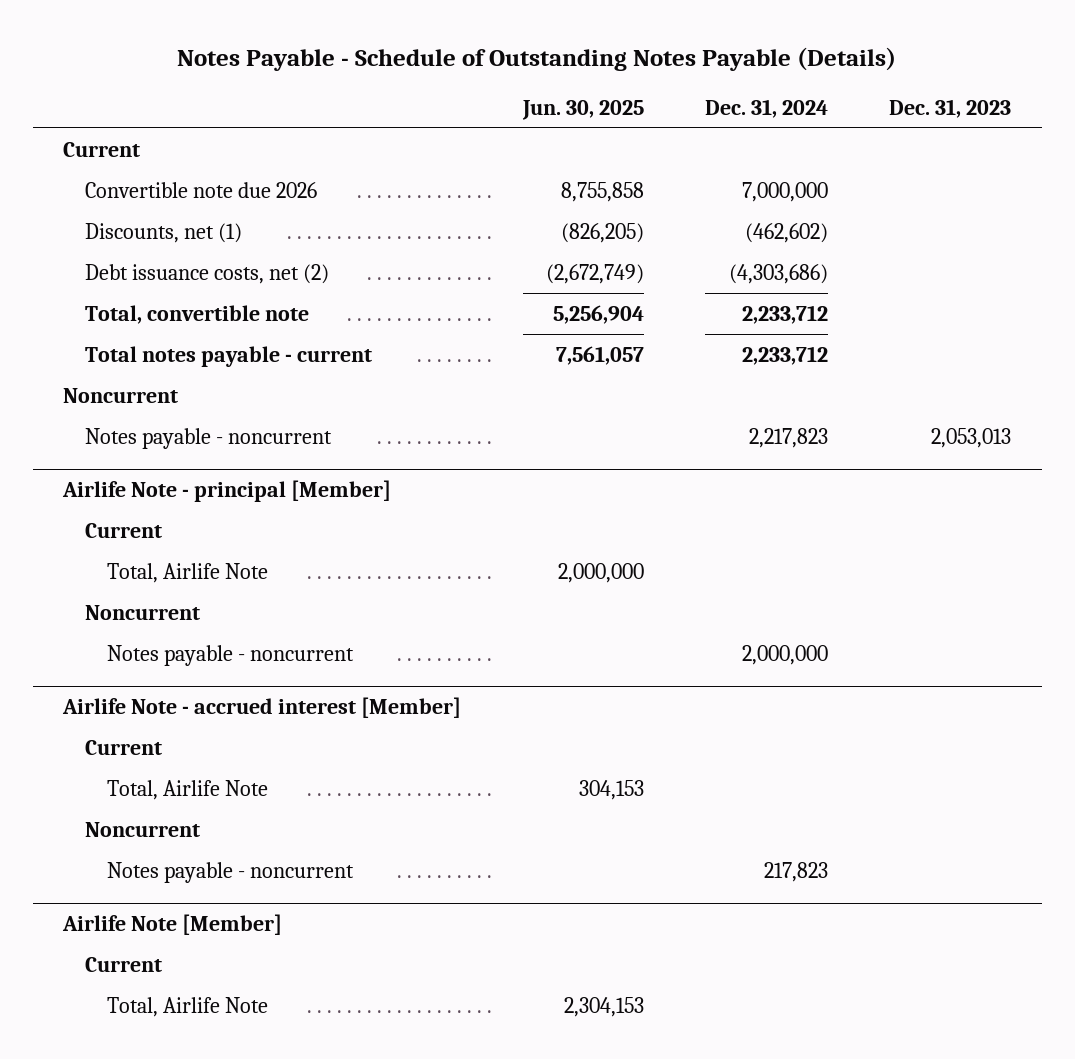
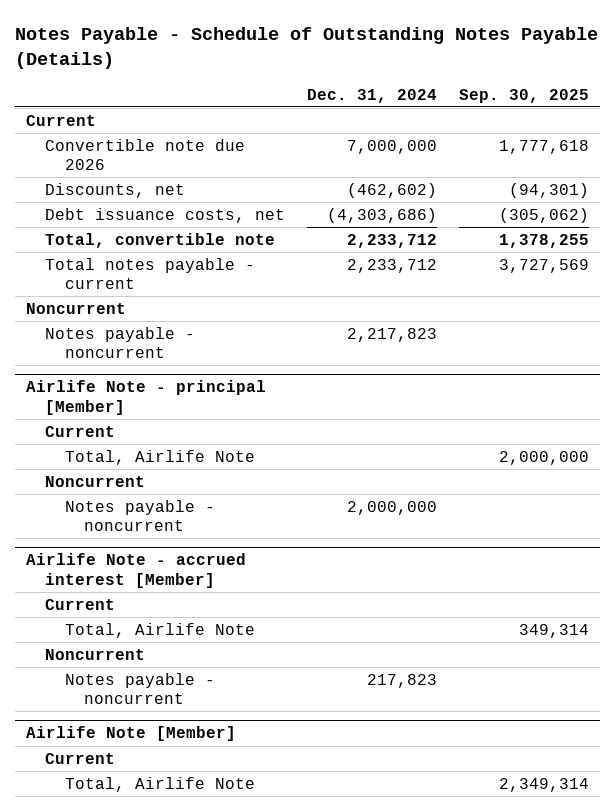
[521,99,644,120] Jun. 30, 2025 -> none
[889,98,1012,118] Dec. 31, 2023 -> none
none -> [459,88,590,103] Sep. 30, 2025
[85,222,243,243] Discounts, net (1) -> [45,182,186,198] Discounts, net
[85,263,330,284] Debt issuance costs, net (2) -> [45,207,286,223] Debt issuance costs, net

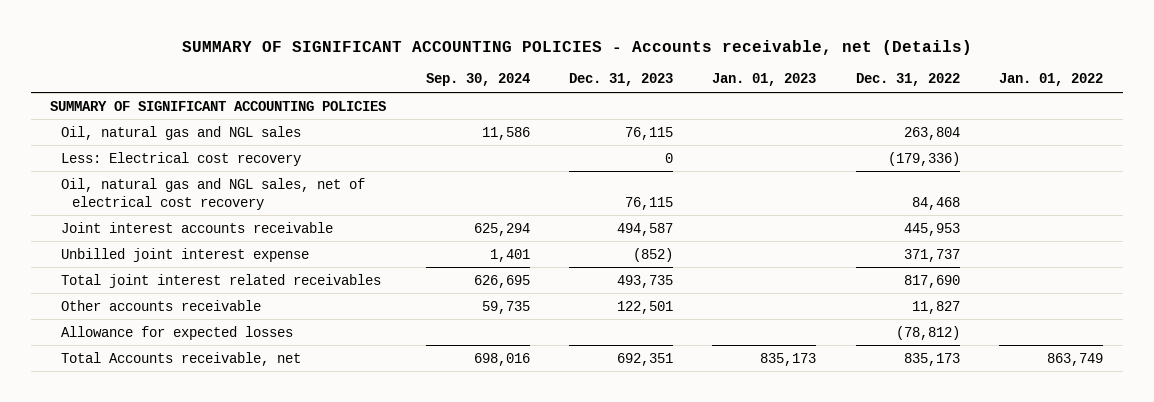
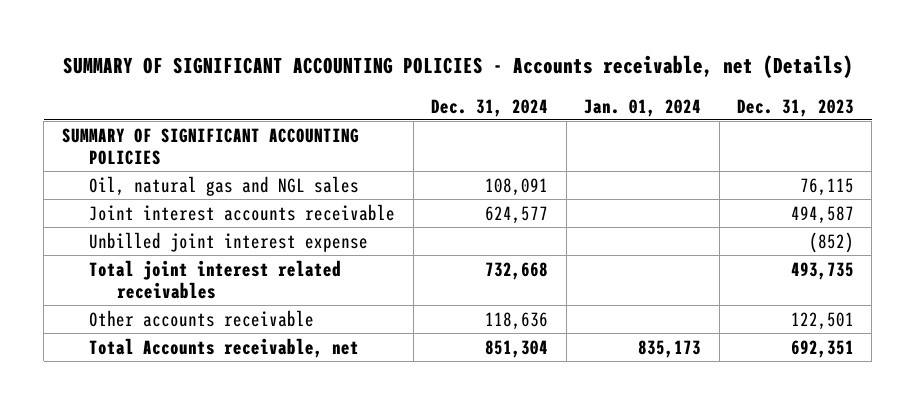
[425,73,530,87] Sep. 30, 2024 -> none
[712,73,817,87] Jan. 01, 2023 -> none
[855,73,960,87] Dec. 31, 2022 -> none
[999,73,1104,87] Jan. 01, 2022 -> none
none -> [431,98,549,117] Dec. 31, 2024
none -> [584,98,702,117] Jan. 01, 2024
[60,151,301,166] Less: Electrical cost recovery -> none
[60,177,365,210] Oil, natural gas and NGL sales, net of electrical cost recovery -> none
[60,325,293,340] Allowance for expected losses -> none

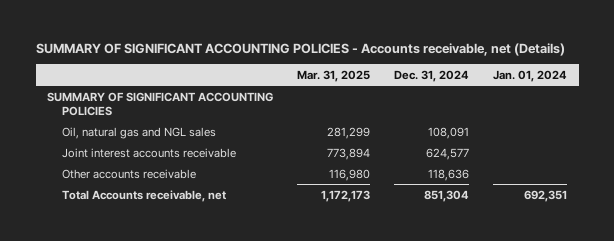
[736,98,854,117] Dec. 31, 2023 -> none
none -> [297,69,371,82] Mar. 31, 2025
[89,231,369,252] Unbilled joint interest expense -> none
[89,259,342,299] Total joint interest related receivables -> none
[638,339,702,358] 835,173 -> [523,189,567,202] 692,351

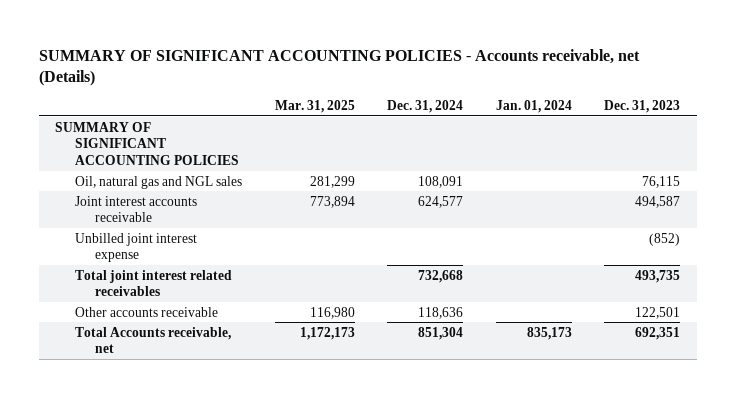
none -> [604,100,681,114] Dec. 31, 2023
none -> [75,232,198,263] Unbilled joint interest expense
none -> [75,269,233,297] Total joint interest related receivables
[523,189,567,202] 692,351 -> [526,326,572,340] 835,173

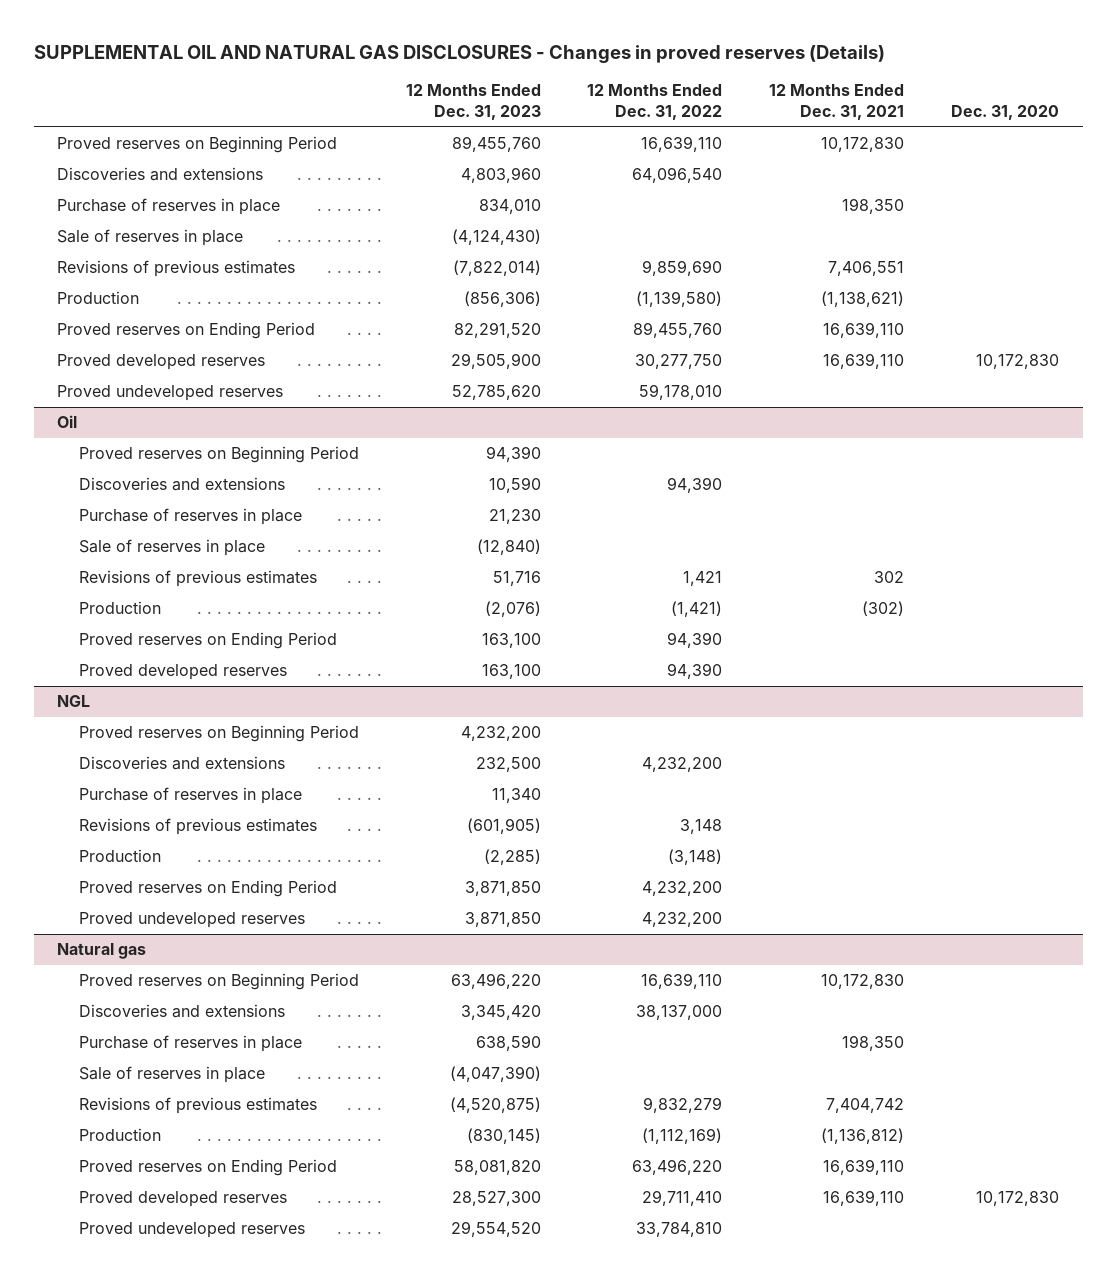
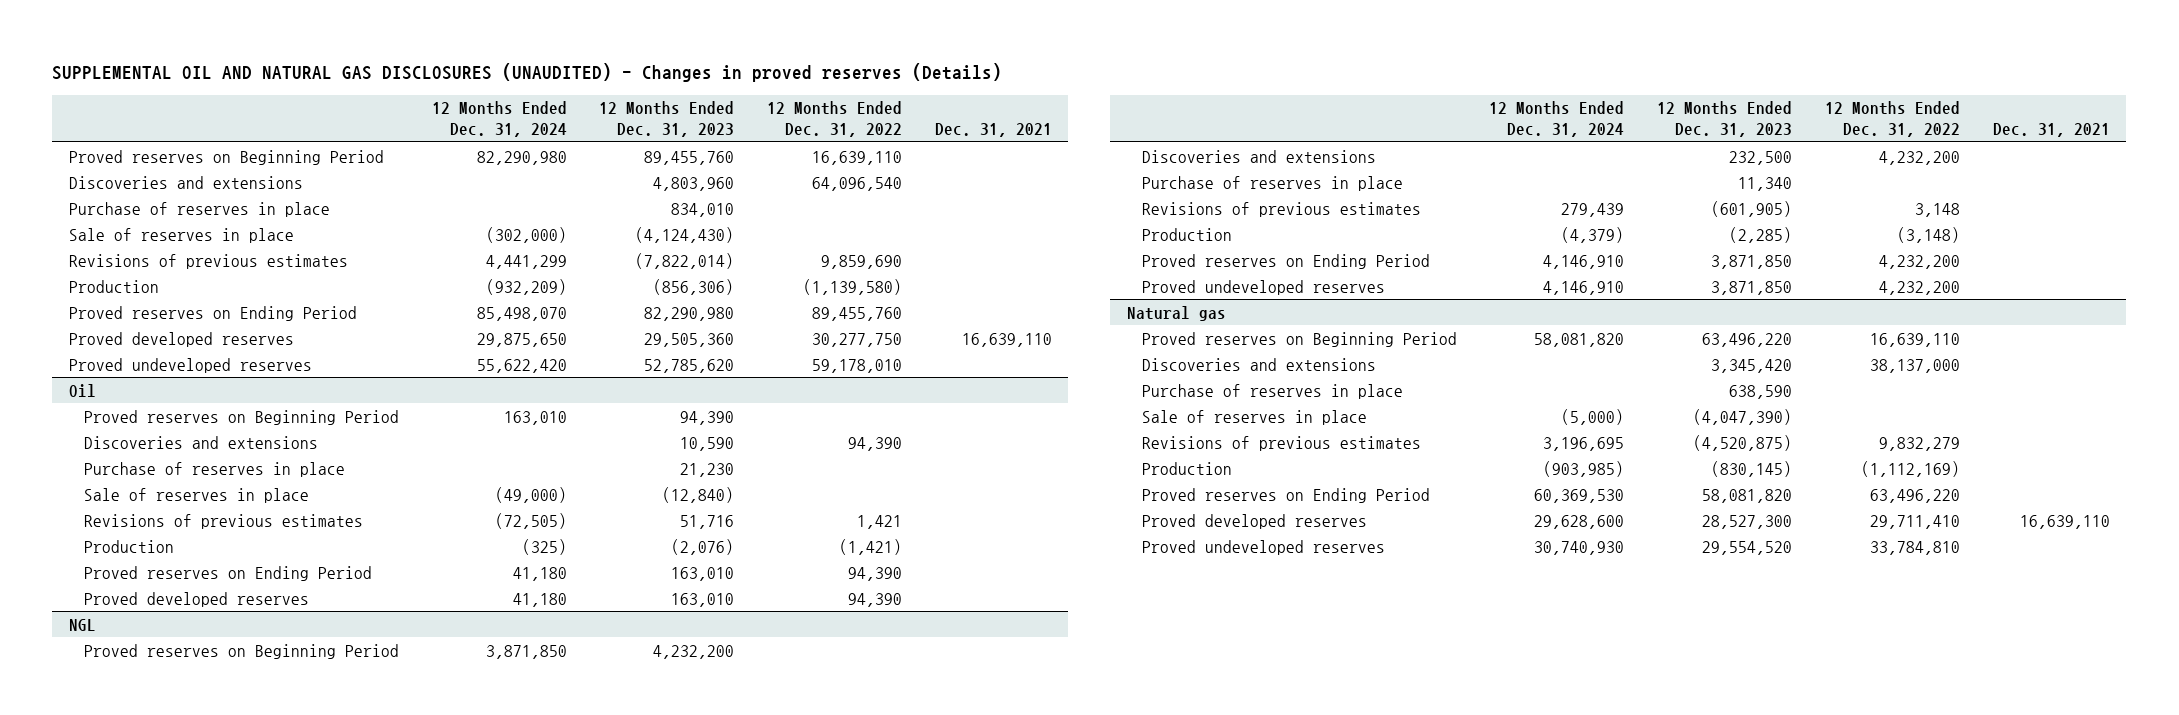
[33,44,885,63] SUPPLEMENTAL OIL AND NATURAL GAS DISCLOSURES - Changes in proved reserves (Details) -> [52,63,1003,83] SUPPLEMENTAL OIL AND NATURAL GAS DISCLOSURES (UNAUDITED) - Changes in proved reserves (Details)
[769,84,905,120] 12 Months Ended Dec. 31, 2021 -> none
[951,104,1060,120] Dec. 31, 2020 -> none
none -> [431,101,567,137] 12 Months Ended Dec. 31, 2024
none -> [935,122,1053,137] Dec. 31, 2021
[453,322,541,339] 82,291,520 -> [644,306,735,321] 82,290,980
[450,353,541,370] 29,505,900 -> [644,332,735,347] 29,505,360
[481,633,541,649] 163,100 -> [671,566,735,581] 163,010
[481,664,541,680] 163,100 -> [671,592,735,607] 163,010

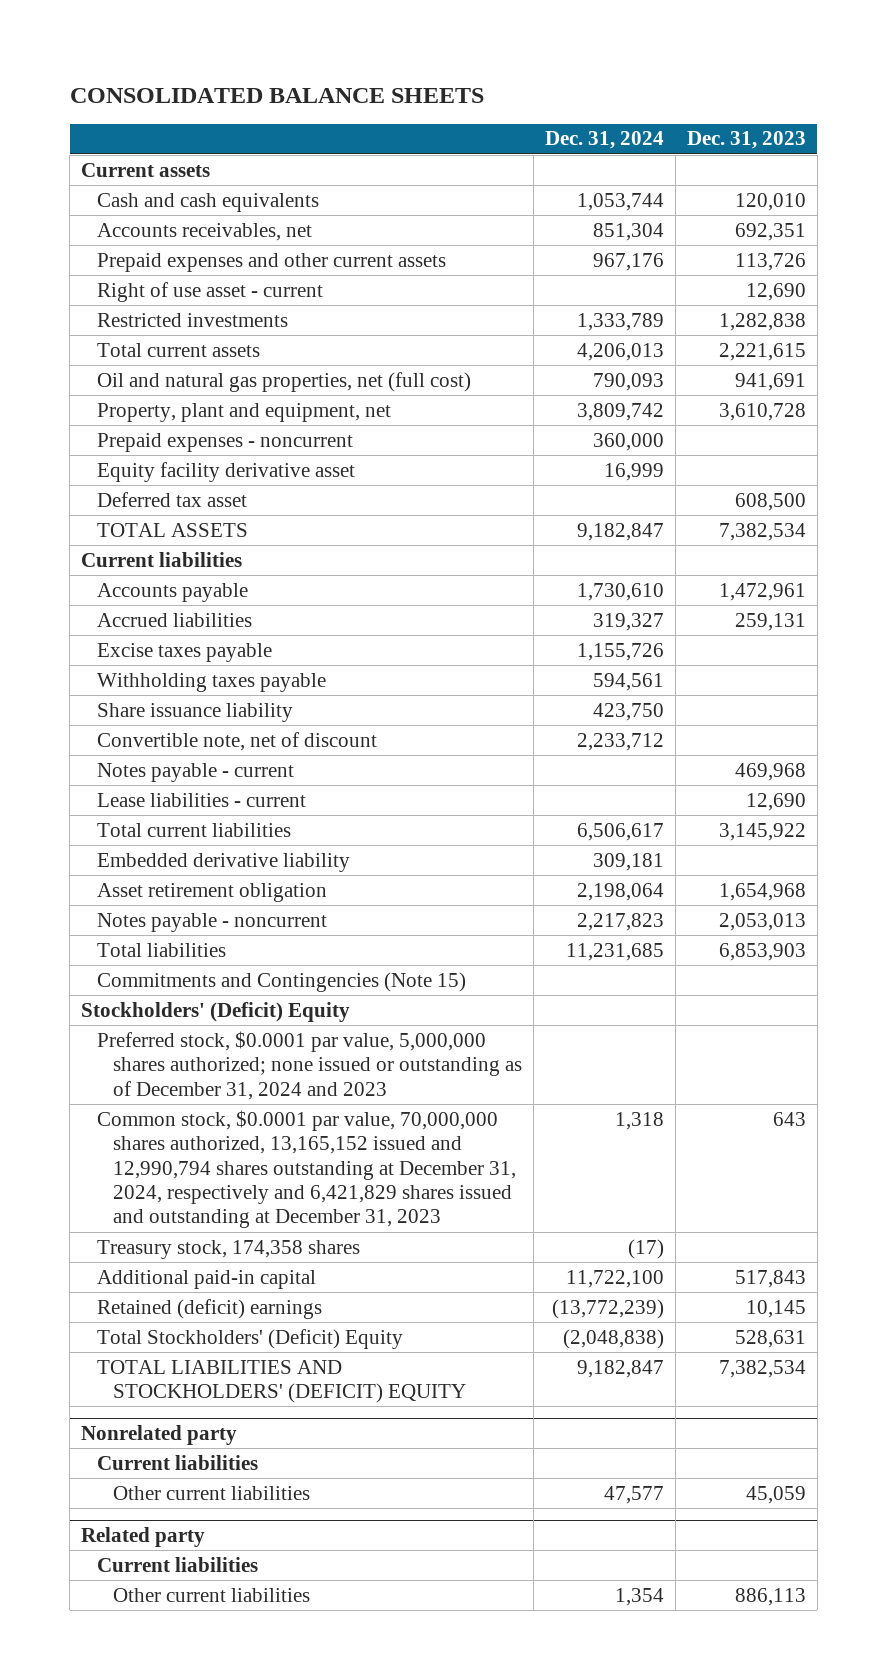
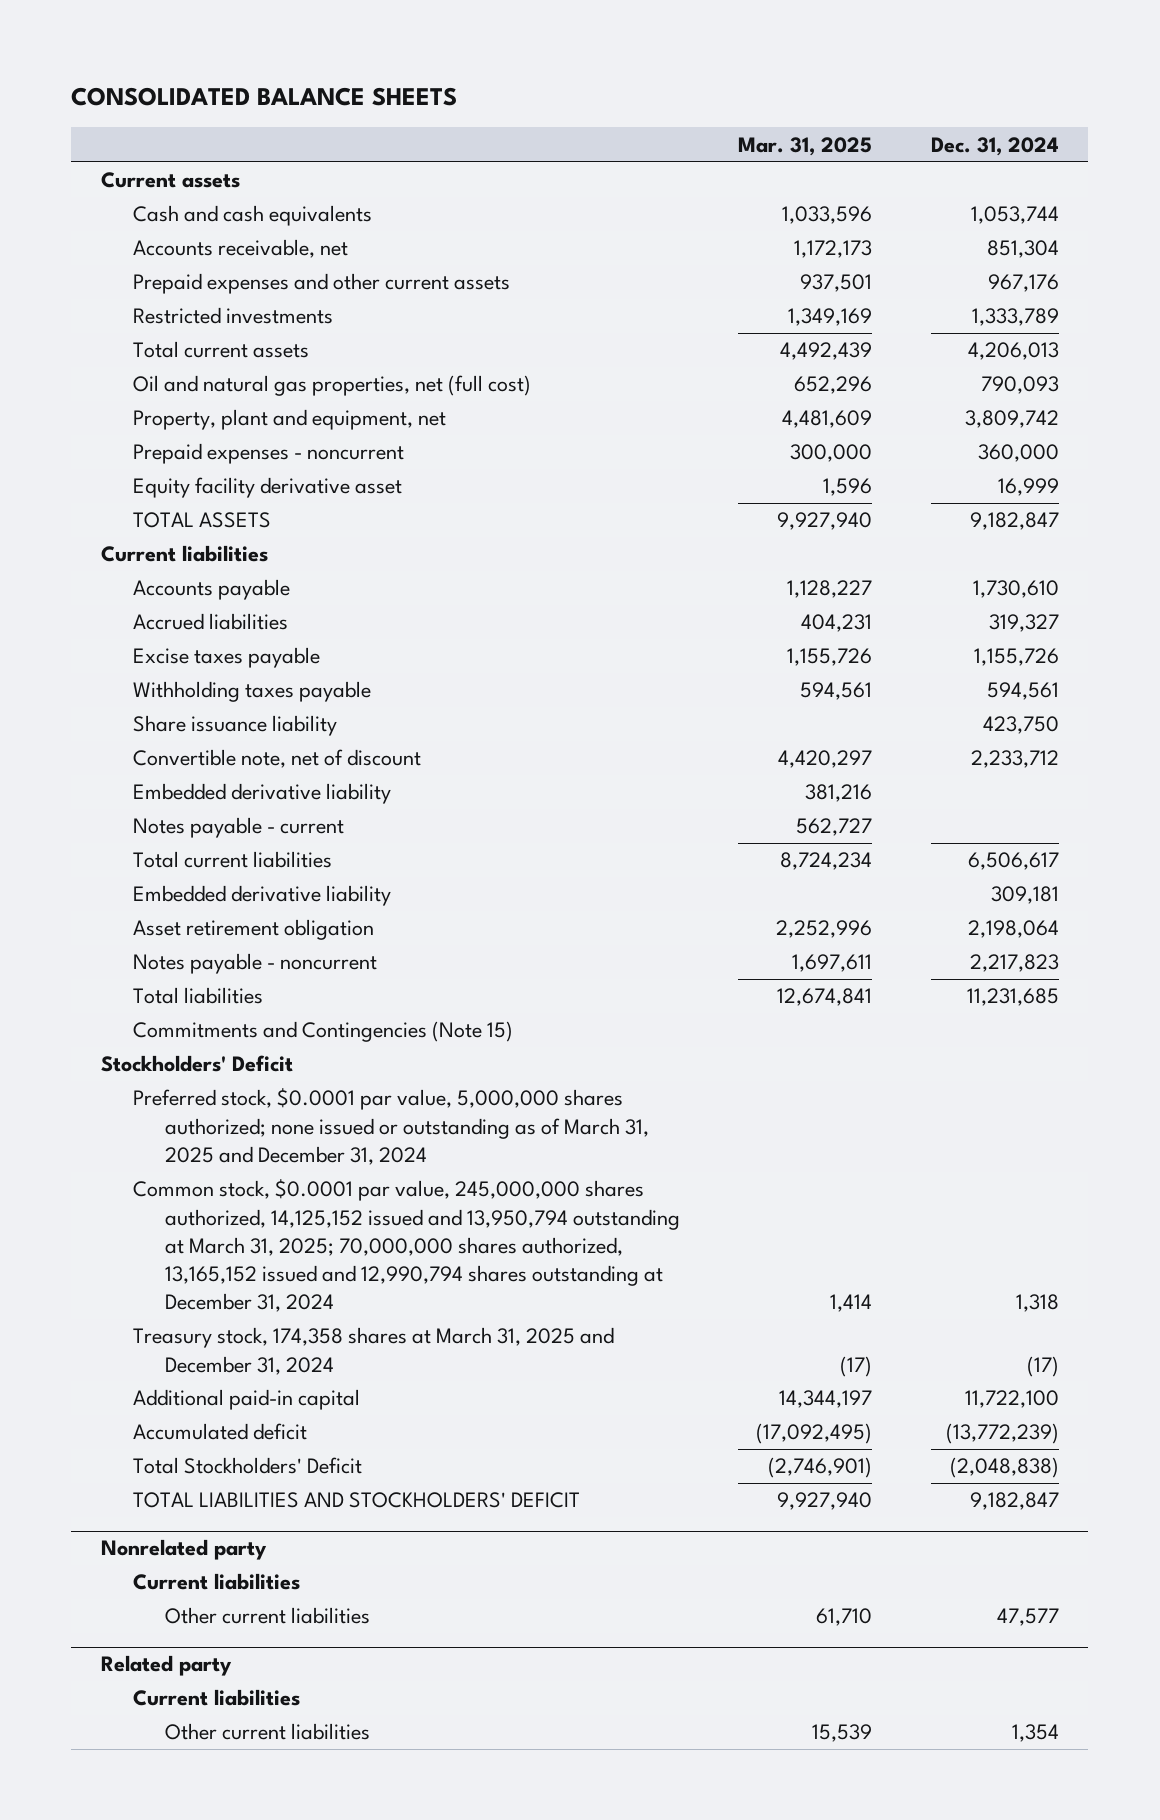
[686,131,806,150] Dec. 31, 2023 -> none
none -> [738,136,873,156] Mar. 31, 2025
[97,222,313,241] Accounts receivables, net -> [132,239,348,259] Accounts receivable, net
[97,281,324,302] Right of use asset - current -> none
[97,491,248,507] Deferred tax asset -> none
none -> [132,783,391,805] Embedded derivative liability
[97,792,307,807] Lease liabilities - current -> none
[81,1001,351,1022] Stockholders' (Deficit) Equity -> [100,1055,293,1073] Stockholders' Deficit
[97,1030,523,1100] Preferred stock, $0.0001 par value, 5,000,000 shares authorized; none issued or outstanding as of December 31, 2024 and 2023 -> [132,1088,649,1165] Preferred stock, $0.0001 par value, 5,000,000 shares authorized; none issued or outstanding as of March 31, 2025 and December 31, 2024
[97,1109,517,1229] Common stock, $0.0001 par value, 70,000,000 shares authorized, 13,165,152 issued and 12,990,794 shares outstanding at December 31, 2024, respectively and 6,421,829 shares issued and outstanding at December 31, 2023 -> [132,1179,680,1313] Common stock, $0.0001 par value, 245,000,000 shares authorized, 14,125,152 issued and 13,950,794 outstanding at March 31, 2025; 70,000,000 shares authorized, 13,165,152 issued and 12,990,794 shares outstanding at December 31, 2024
[97,1239,361,1259] Treasury stock, 174,358 shares -> [132,1327,614,1375] Treasury stock, 174,358 shares at March 31, 2025 and December 31, 2024
[97,1298,323,1319] Retained (deficit) earnings -> [132,1423,307,1441] Accumulated deficit
[97,1328,404,1349] Total Stockholders' (Deficit) Equity -> [132,1457,362,1475] Total Stockholders' Deficit
[97,1359,467,1404] TOTAL LIABILITIES AND STOCKHOLDERS' (DEFICIT) EQUITY -> [132,1492,580,1509] TOTAL LIABILITIES AND STOCKHOLDERS' DEFICIT

